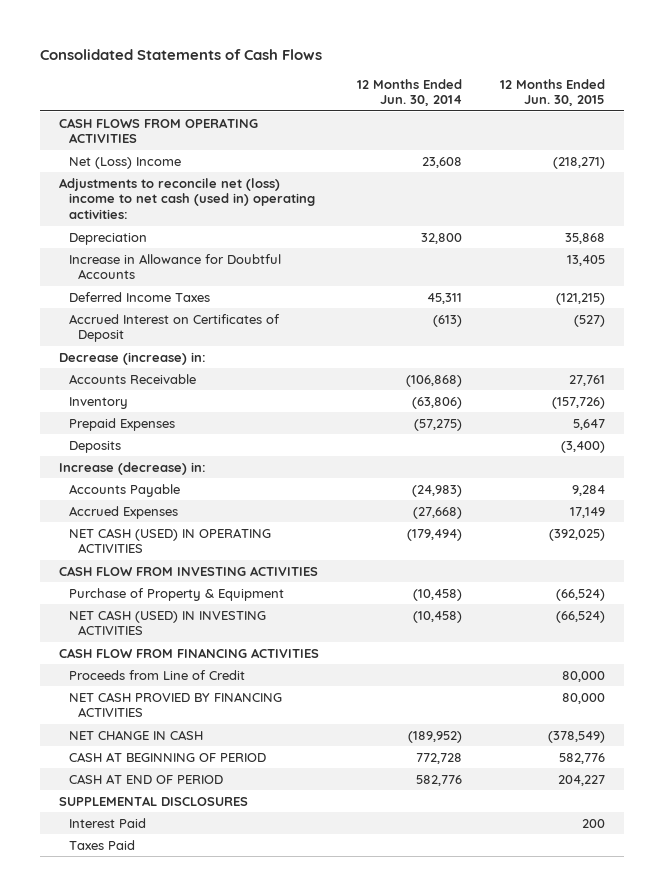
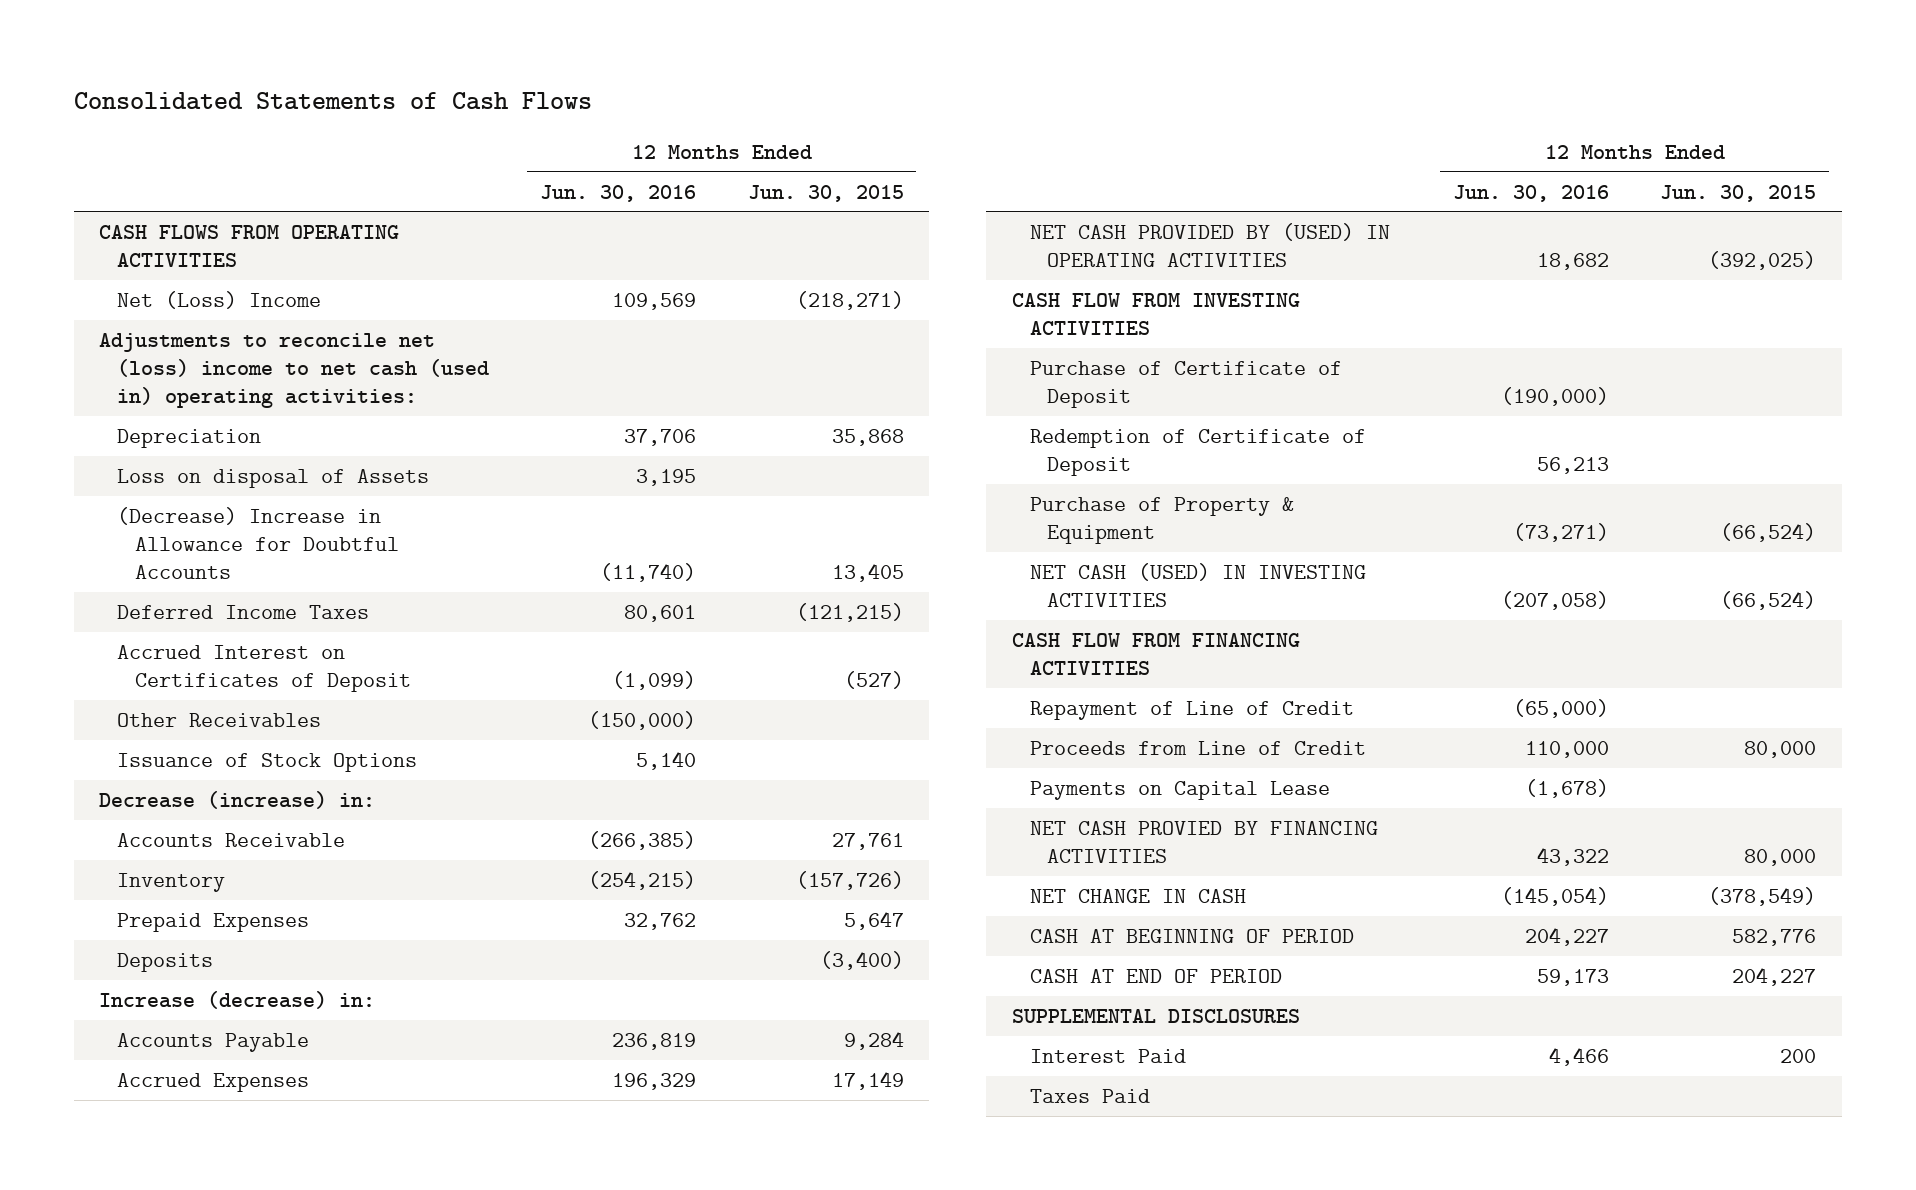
[356,78,462,107] 12 Months Ended Jun. 30, 2014 -> none
none -> [540,184,697,202] Jun. 30, 2016
none -> [117,468,430,488] Loss on disposal of Assets
[68,253,281,280] Increase in Allowance for Doubtful Accounts -> [117,506,399,579] (Decrease) Increase in Allowance for Doubtful Accounts
none -> [117,712,322,727] Other Receivables
none -> [117,752,418,772] Issuance of Stock Options
[68,527,271,554] NET CASH (USED) IN OPERATING ACTIVITIES -> [1029,222,1390,267] NET CASH PROVIDED BY (USED) IN OPERATING ACTIVITIES
none -> [1029,360,1342,408] Purchase of Certificate of Deposit
none -> [1029,428,1366,476] Redemption of Certificate of Deposit
none -> [1029,700,1354,720] Repayment of Line of Credit
none -> [1029,780,1330,800] Payments on Capital Lease

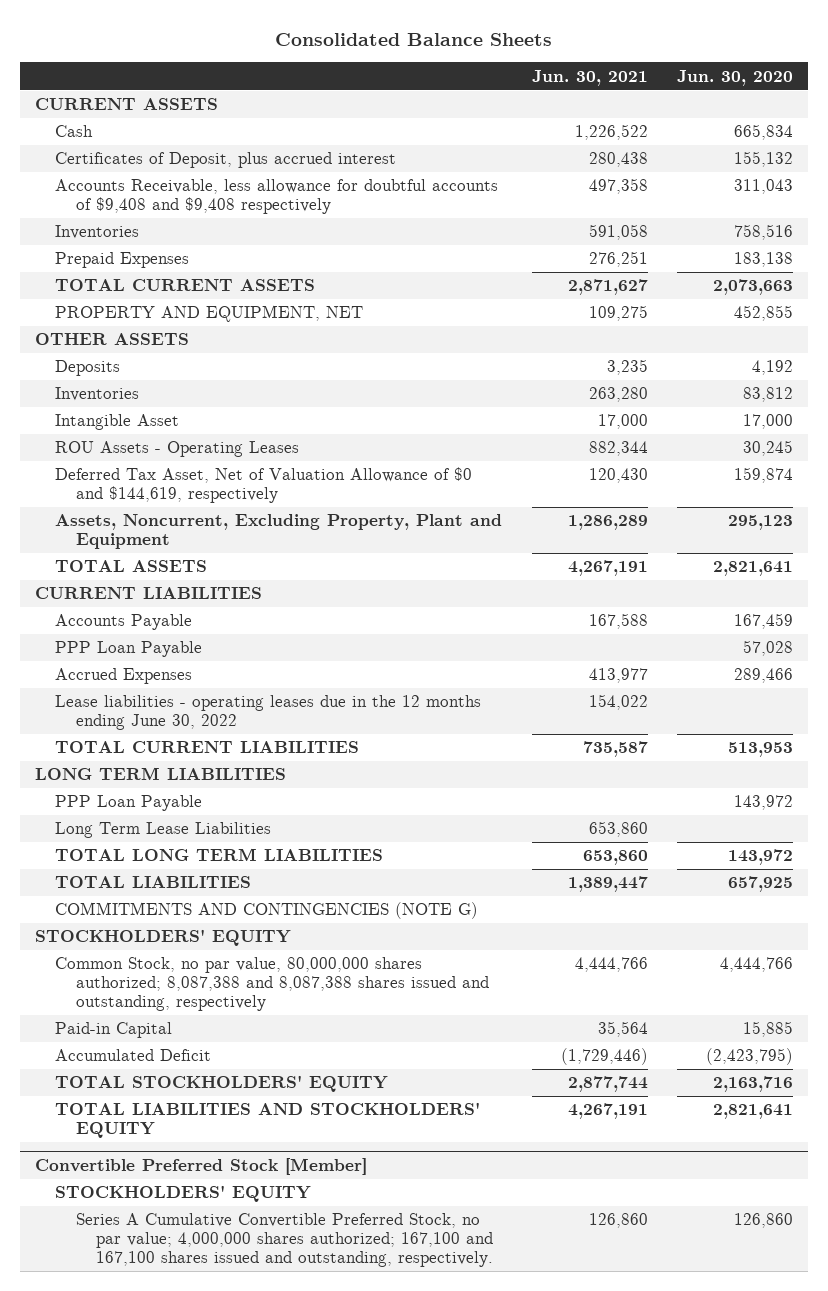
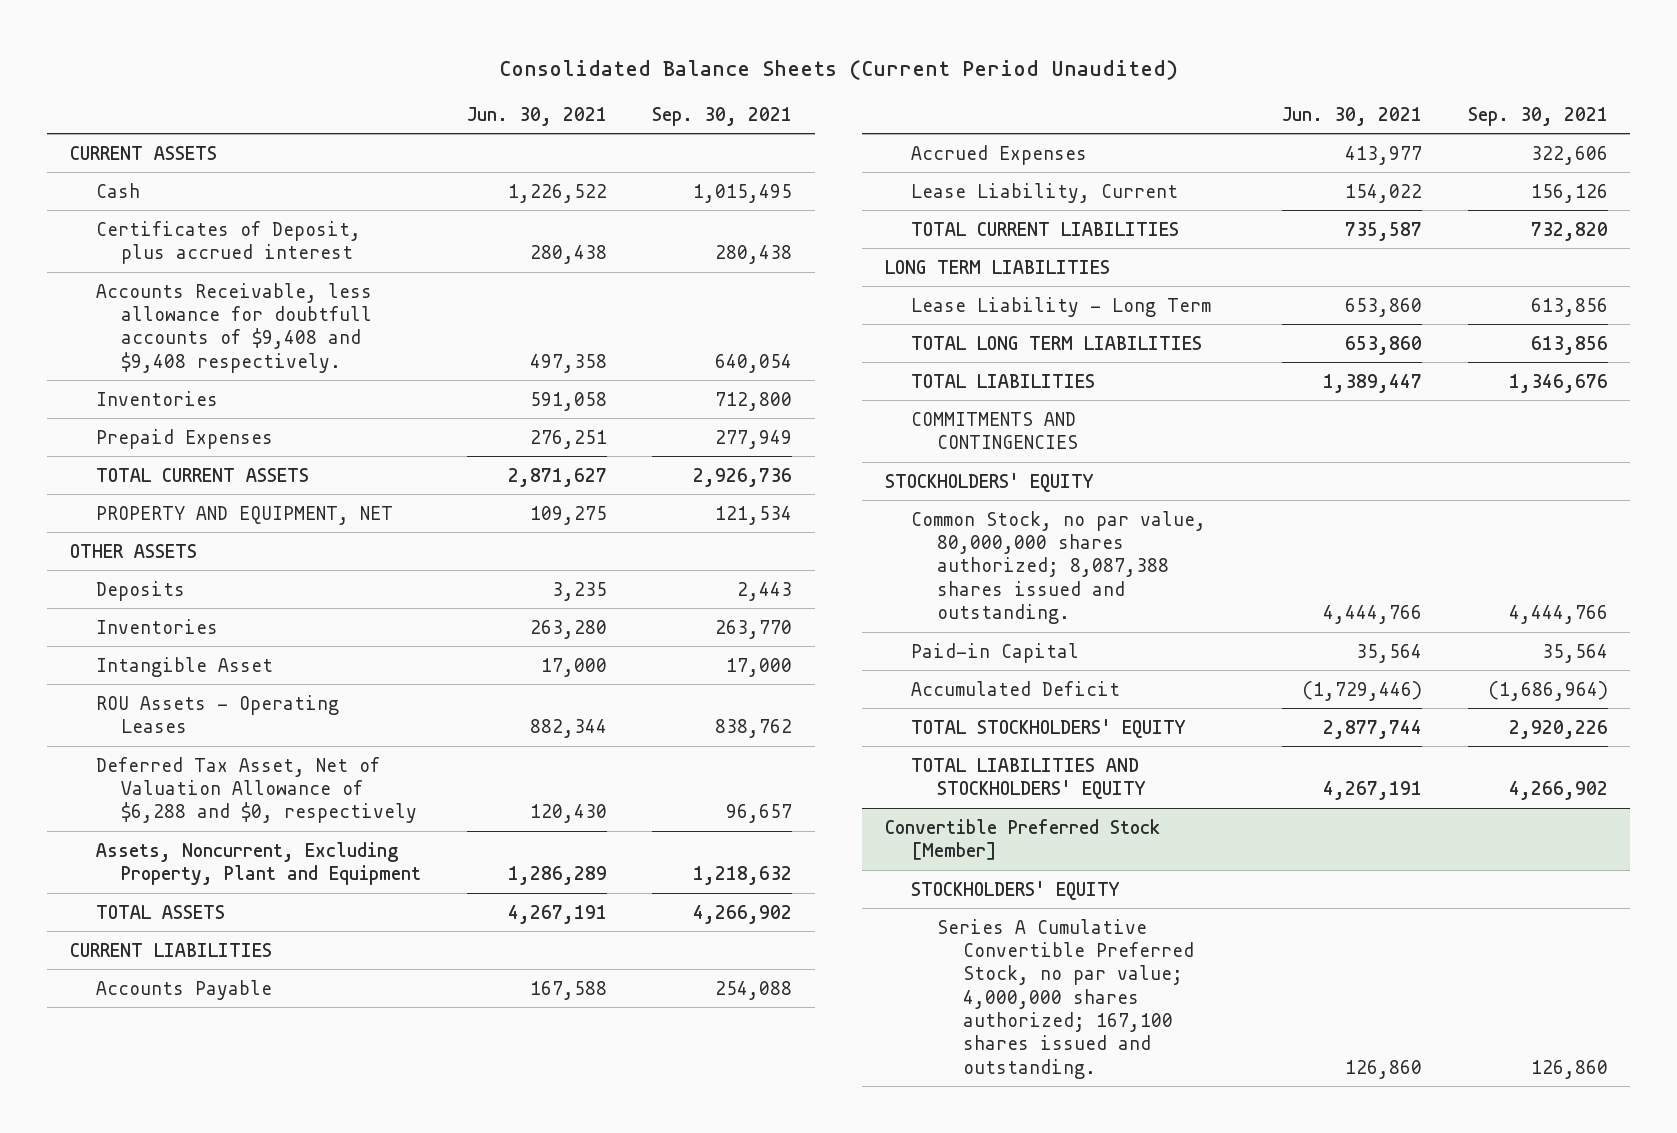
[275,32,553,46] Consolidated Balance Sheets -> [498,60,1178,81] Consolidated Balance Sheets (Current Period Unaudited)
[677,69,794,86] Jun. 30, 2020 -> none
none -> [652,106,793,126] Sep. 30, 2021
[55,179,499,215] Accounts Receivable, less allowance for doubtful accounts of $9,408 and $9,408 respectively -> [95,282,373,373] Accounts Receivable, less allowance for doubtfull accounts of $9,408 and $9,408 respectively.
[55,467,473,504] Deferred Tax Asset, Net of Valuation Allowance of $0 and $144,619, respectively -> [95,756,418,824] Deferred Tax Asset, Net of Valuation Allowance of $6,288 and $0, respectively
[55,641,203,658] PPP Loan Payable -> none
[55,695,482,731] Lease liabilities - operating leases due in the 12 months ending June 30, 2022 -> [910,182,1178,203] Lease Liability, Current
[55,795,203,812] PPP Loan Payable -> none
[55,822,272,839] Long Term Lease Liabilities -> [910,296,1211,317] Lease Liability - Long Term
[55,902,479,920] COMMITMENTS AND CONTINGENCIES (NOTE G) -> [910,411,1078,450] COMMITMENTS AND CONTINGENCIES
[55,957,489,1012] Common Stock, no par value, 80,000,000 shares authorized; 8,087,388 and 8,087,388 shares issued and outstanding, respectively -> [910,510,1206,625] Common Stock, no par value, 80,000,000 shares authorized; 8,087,388 shares issued and outstanding.
[75,1213,493,1268] Series A Cumulative Convertible Preferred Stock, no par value; 4,000,000 shares authorized; 167,100 and 167,100 shares issued and outstanding, respectively. -> [936,918,1194,1079] Series A Cumulative Convertible Preferred Stock, no par value; 4,000,000 shares authorized; 167,100 shares issued and outstanding.

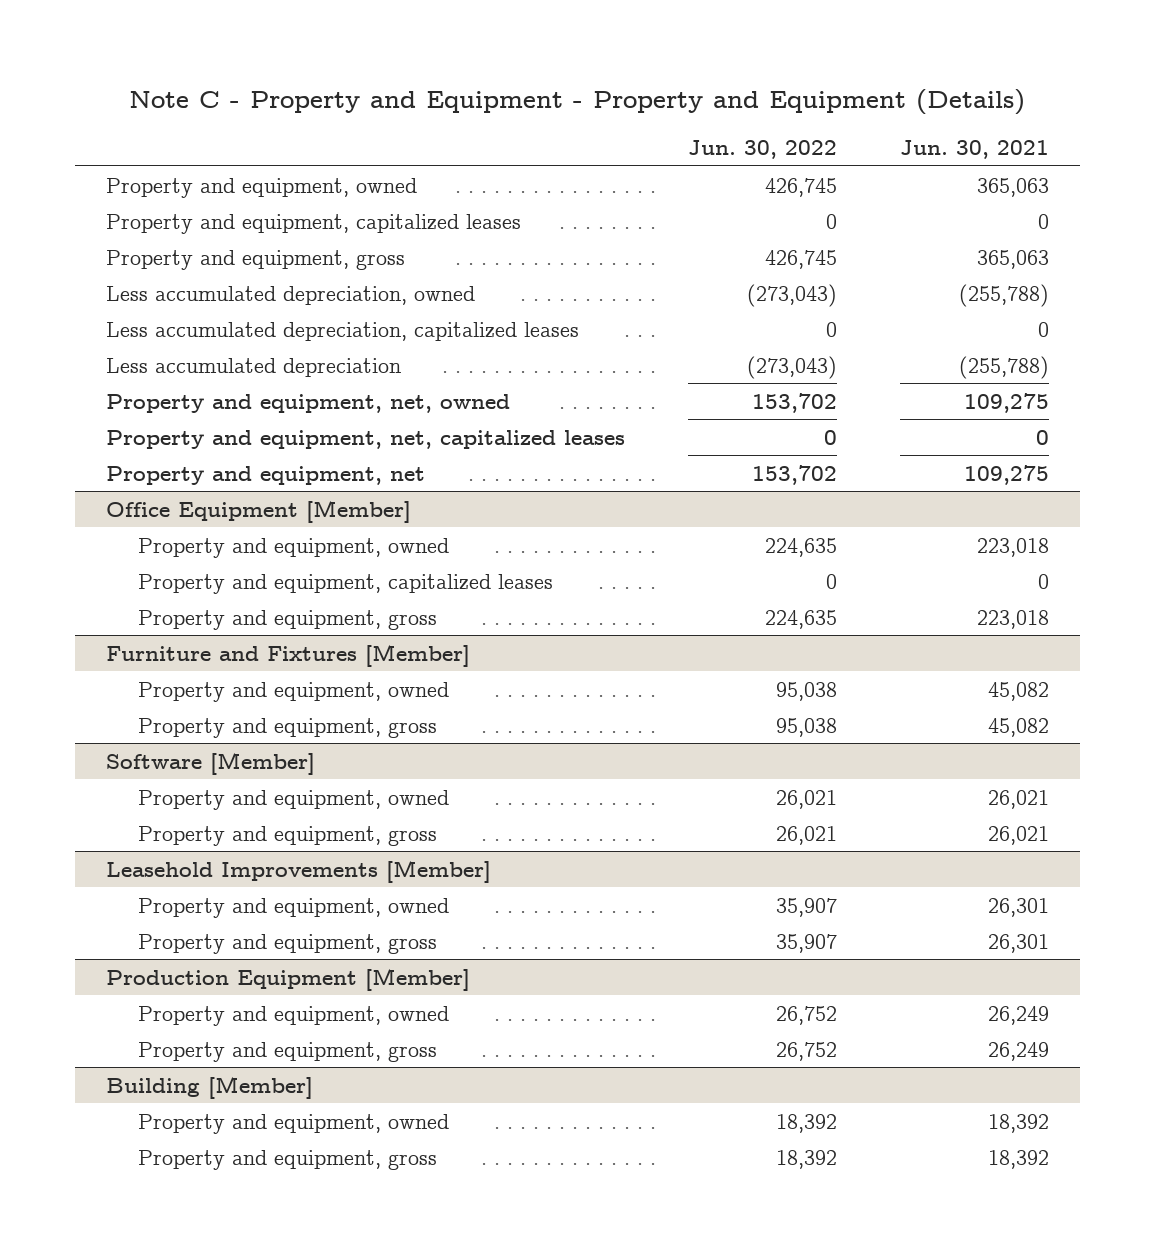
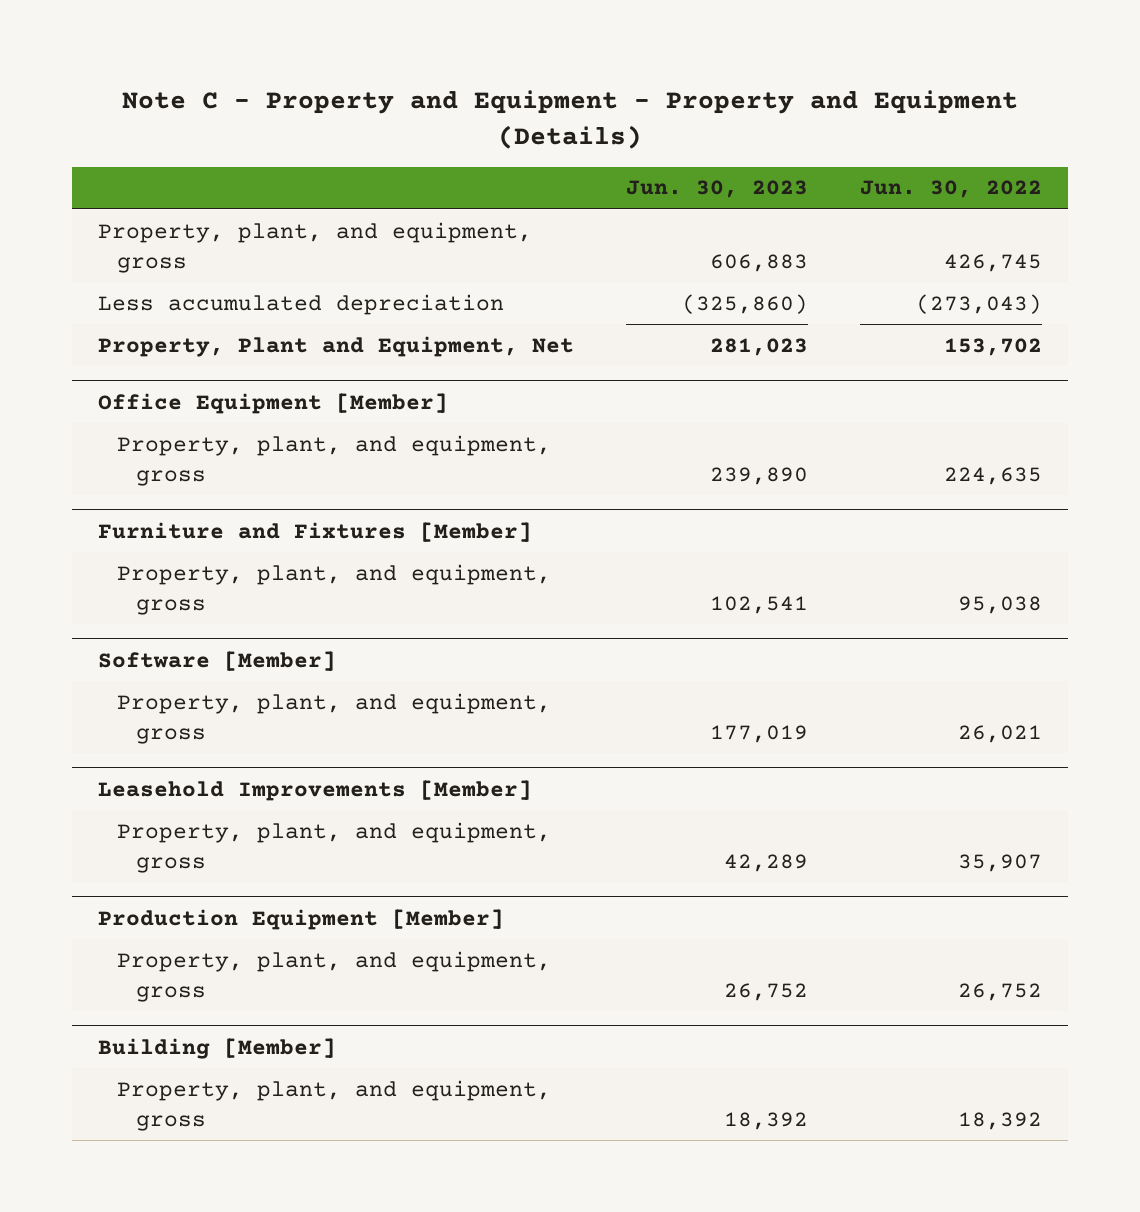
[899,140,1049,160] Jun. 30, 2021 -> none
none -> [625,180,808,199] Jun. 30, 2023
[106,213,522,234] Property and equipment, capitalized leases -> none
[106,249,406,270] Property and equipment, gross -> none
[106,285,476,305] Less accumulated depreciation, owned -> none
[106,321,580,341] Less accumulated depreciation, capitalized leases -> none
[106,177,418,198] Property and equipment, owned -> [97,221,532,273] Property, plant, and equipment, gross
[106,429,626,449] Property and equipment, net, capitalized leases -> none
[106,465,426,485] Property and equipment, net -> none
[106,393,511,413] Property and equipment, net, owned -> [97,335,574,357] Property, Plant and Equipment, Net
[137,573,553,594] Property and equipment, capitalized leases -> none
[137,609,437,630] Property and equipment, gross -> none
[137,537,449,558] Property and equipment, owned -> [117,434,552,486] Property, plant, and equipment, gross
[137,717,437,738] Property and equipment, gross -> none
[137,681,449,702] Property and equipment, owned -> [117,563,552,615] Property, plant, and equipment, gross
[137,825,437,846] Property and equipment, gross -> none
[137,789,449,810] Property and equipment, owned -> [117,692,552,744] Property, plant, and equipment, gross
[137,933,437,954] Property and equipment, gross -> none
[137,897,449,918] Property and equipment, owned -> [117,821,552,873] Property, plant, and equipment, gross
[137,1041,437,1062] Property and equipment, gross -> none
[137,1005,449,1026] Property and equipment, owned -> [117,950,552,1002] Property, plant, and equipment, gross
[137,1149,437,1170] Property and equipment, gross -> none
[137,1113,449,1134] Property and equipment, owned -> [117,1079,552,1131] Property, plant, and equipment, gross

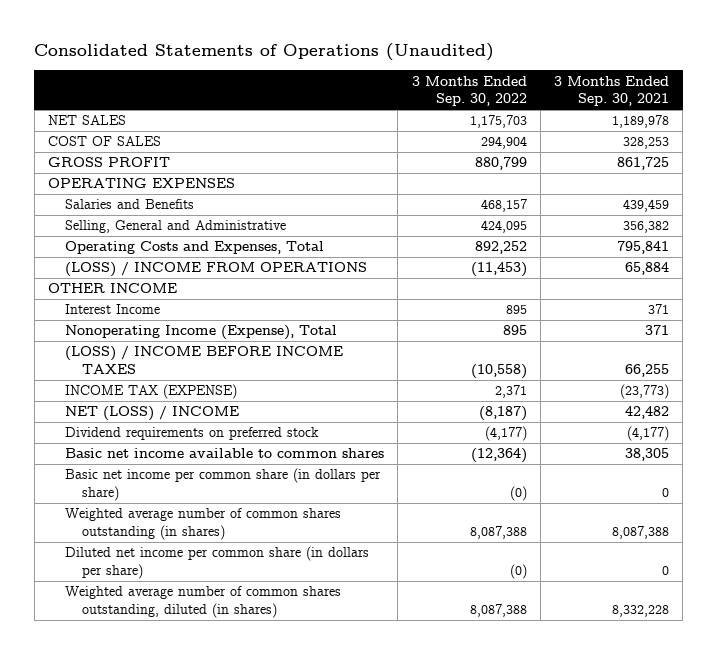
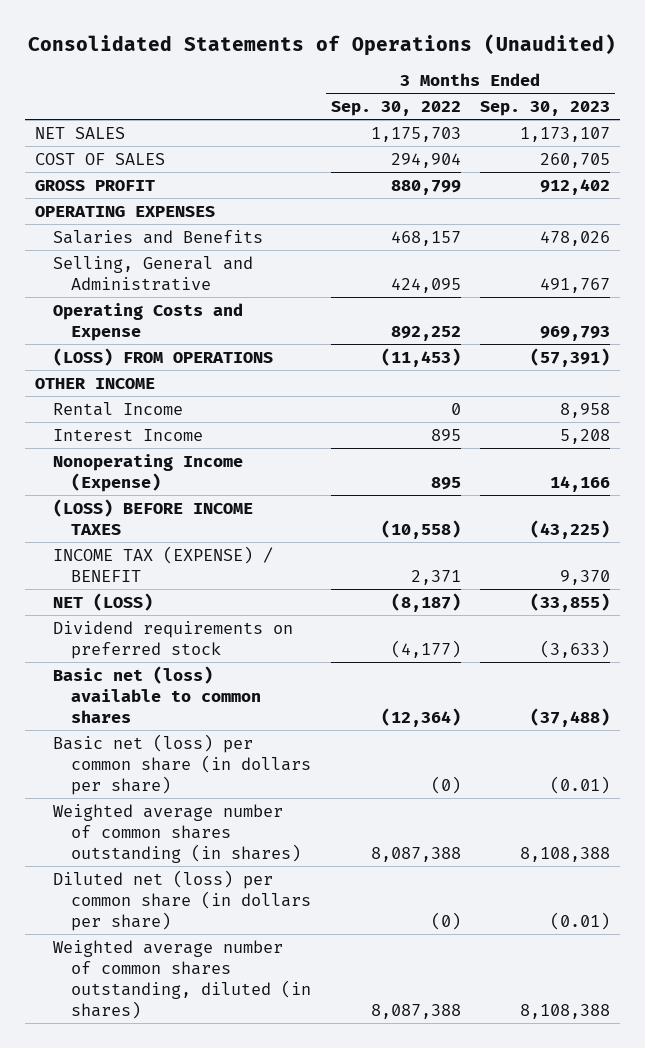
[553,75,669,107] 3 Months Ended Sep. 30, 2021 -> none
none -> [480,100,611,116] Sep. 30, 2023
[65,241,325,255] Operating Costs and Expenses, Total -> [52,302,243,341] Operating Costs and Expense
[65,262,368,278] (LOSS) / INCOME FROM OPERATIONS -> [52,347,273,366] (LOSS) FROM OPERATIONS
none -> [52,401,183,416] Rental Income
[65,325,338,341] Nonoperating Income (Expense), Total -> [52,453,243,492] Nonoperating Income (Expense)
[65,346,344,375] (LOSS) / INCOME BEFORE INCOME TAXES -> [52,498,253,535] (LOSS) BEFORE INCOME TAXES
[65,384,238,400] INCOME TAX (EXPENSE) -> [52,545,273,582] INCOME TAX (EXPENSE) / BENEFIT
[65,406,240,422] NET (LOSS) / INCOME -> [52,592,153,611] NET (LOSS)
[65,448,385,459] Basic net income available to common shares -> [52,665,262,724] Basic net (loss) available to common shares
[65,468,382,502] Basic net income per common share (in dollars per share) -> [52,733,312,796] Basic net (loss) per common share (in dollars per share)
[65,546,370,580] Diluted net income per common share (in dollars per share) -> [52,869,312,932] Diluted net (loss) per common share (in dollars per share)

